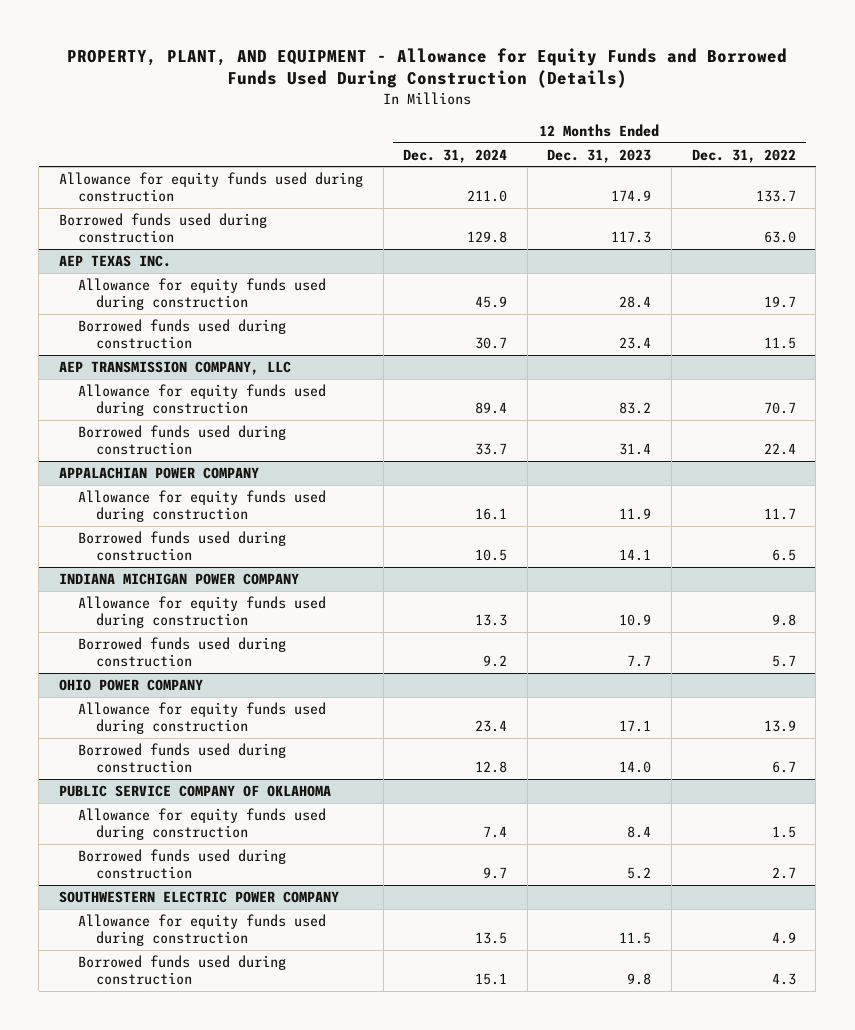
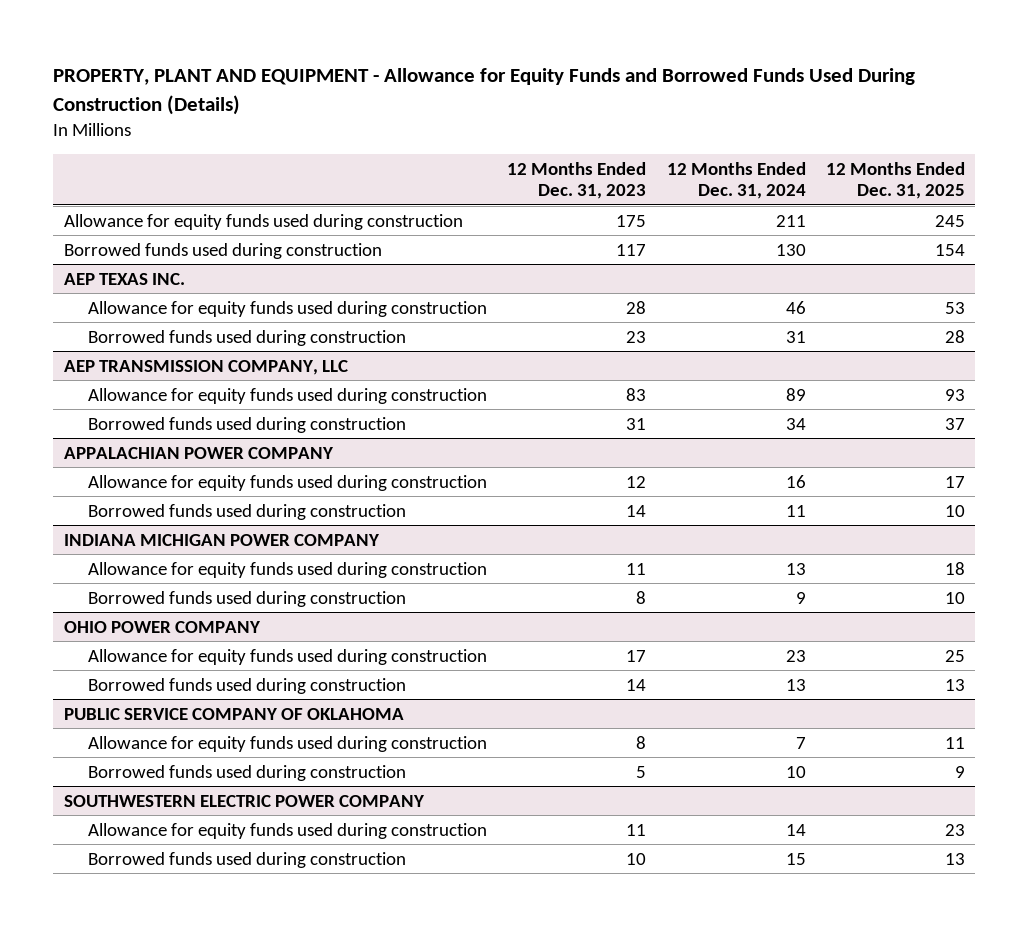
[67,47,788,89] PROPERTY, PLANT, AND EQUIPMENT - Allowance for Equity Funds and Borrowed Funds Used During Construction (Details) -> [53,67,916,115] PROPERTY, PLANT AND EQUIPMENT - Allowance for Equity Funds and Borrowed Funds Used During Construction (Details)
[691,148,796,163] Dec. 31, 2022 -> none
none -> [826,161,966,199] 12 Months Ended Dec. 31, 2025
[467,190,508,203] 211.0 -> [775,214,806,227] 211
[611,190,652,203] 174.9 -> [616,214,647,227] 175
[467,231,508,244] 129.8 -> [775,243,806,256] 130
[611,231,652,244] 117.3 -> [616,243,647,256] 117
[475,296,508,309] 45.9 -> [785,300,806,314] 46
[619,296,652,309] 28.4 -> [626,300,647,314] 28
[475,337,508,350] 30.7 -> [785,330,806,343] 31
[619,337,652,350] 23.4 -> [626,330,647,343] 23
[475,402,508,415] 89.4 -> [785,387,806,401] 89
[619,402,652,415] 83.2 -> [626,387,647,401] 83
[475,443,508,456] 33.7 -> [785,417,806,430] 34
[619,443,652,456] 31.4 -> [626,417,647,430] 31
[475,508,508,521] 16.1 -> [785,474,806,488] 16
[619,508,652,521] 11.9 -> [626,475,647,488] 12
[475,549,508,562] 10.5 -> [785,504,806,517] 11
[619,549,652,562] 14.1 -> [626,504,647,517] 14
[475,614,508,627] 13.3 -> [785,562,806,575] 13
[619,614,652,627] 10.9 -> [626,562,647,575] 11
[483,655,508,668] 9.2 -> [795,591,806,604] 9
[627,655,652,668] 7.7 -> [636,590,647,604] 8
[475,720,508,733] 23.4 -> [785,649,806,662] 23
[619,720,652,733] 17.1 -> [626,649,647,662] 17
[475,761,508,774] 12.8 -> [785,678,806,691] 13
[619,761,652,774] 14.0 -> [626,678,647,691] 14
[483,826,508,839] 7.4 -> [795,736,806,749] 7
[627,826,652,839] 8.4 -> [636,735,647,749] 8
[483,867,508,880] 9.7 -> [785,765,806,778] 10
[627,867,652,880] 5.2 -> [636,765,647,778] 5
[475,932,508,945] 13.5 -> [785,823,806,836] 14
[619,932,652,945] 11.5 -> [626,823,647,836] 11
[475,973,508,986] 15.1 -> [785,852,806,865] 15
[627,973,652,986] 9.8 -> [626,852,647,865] 10

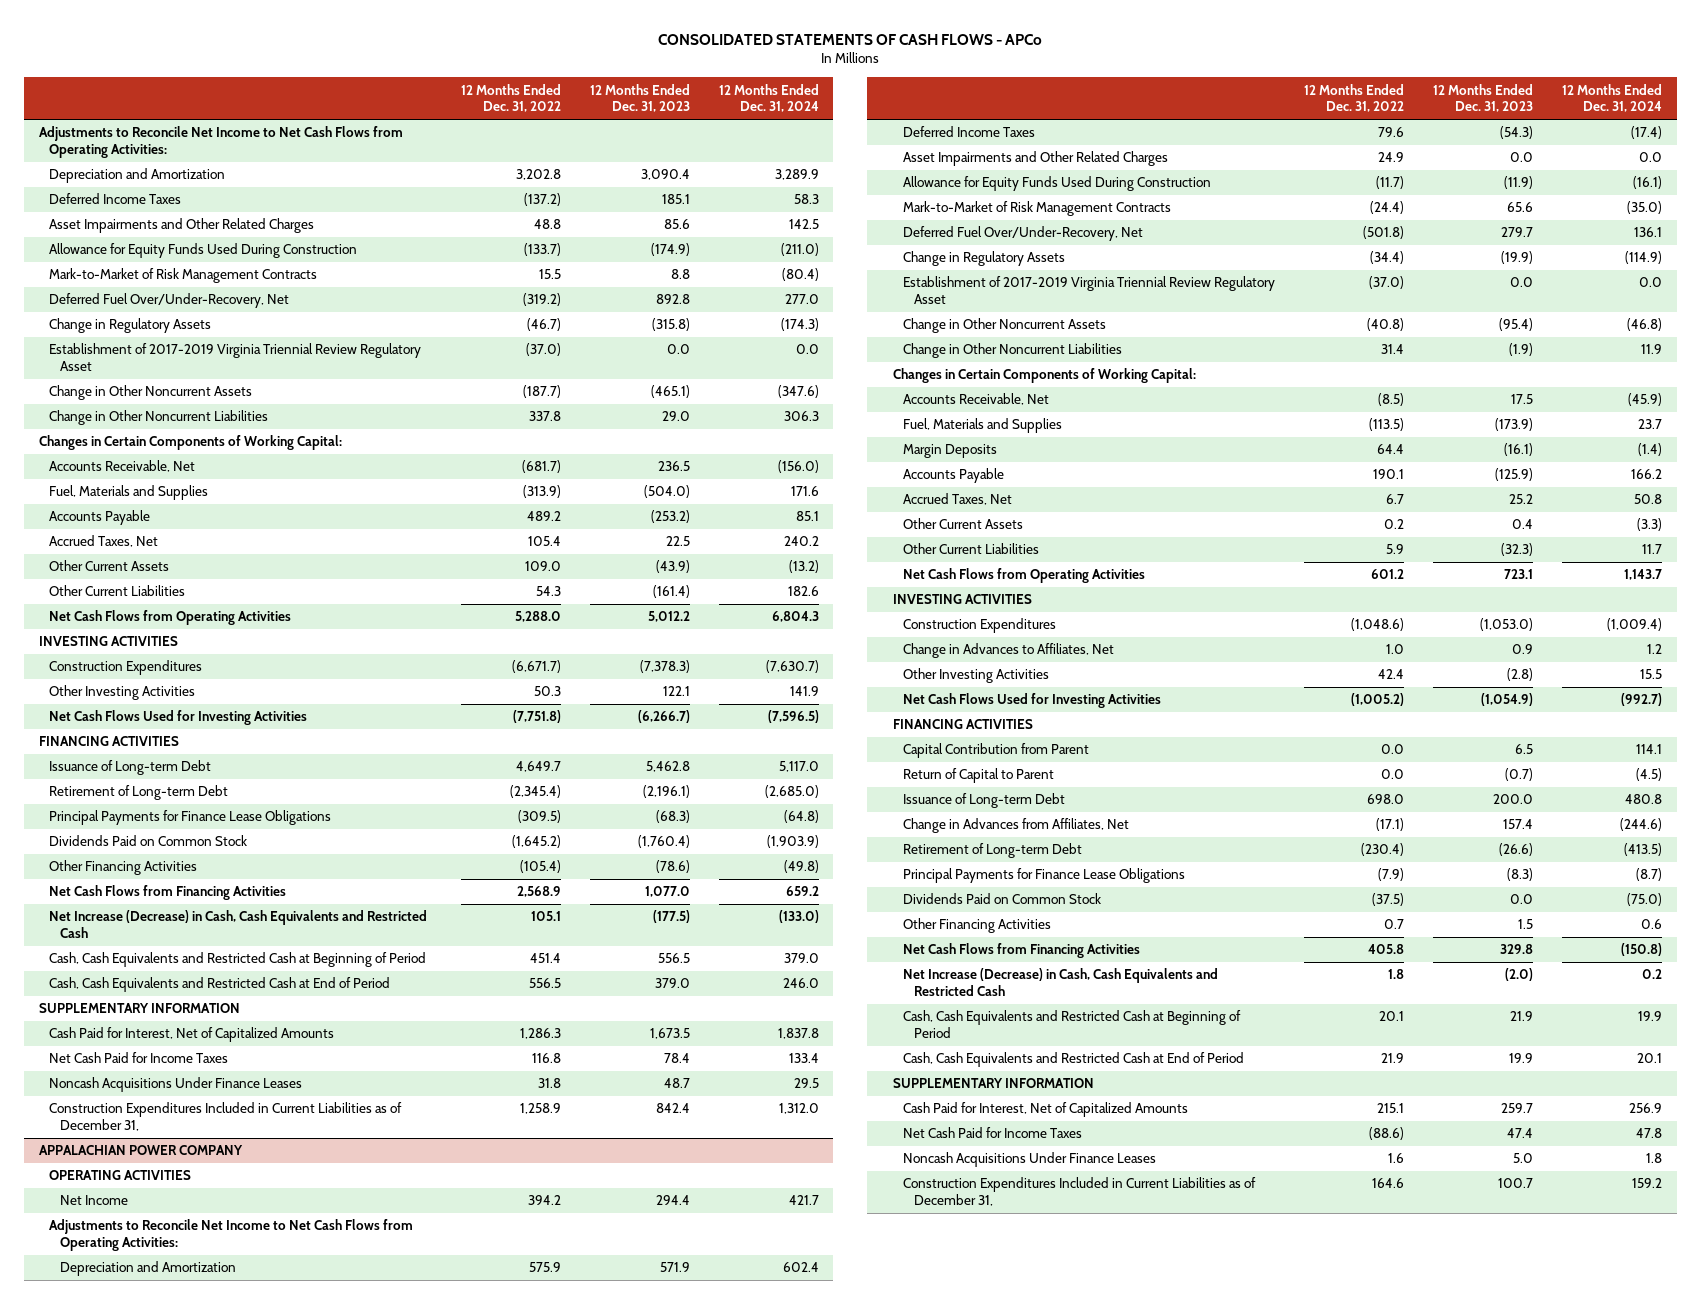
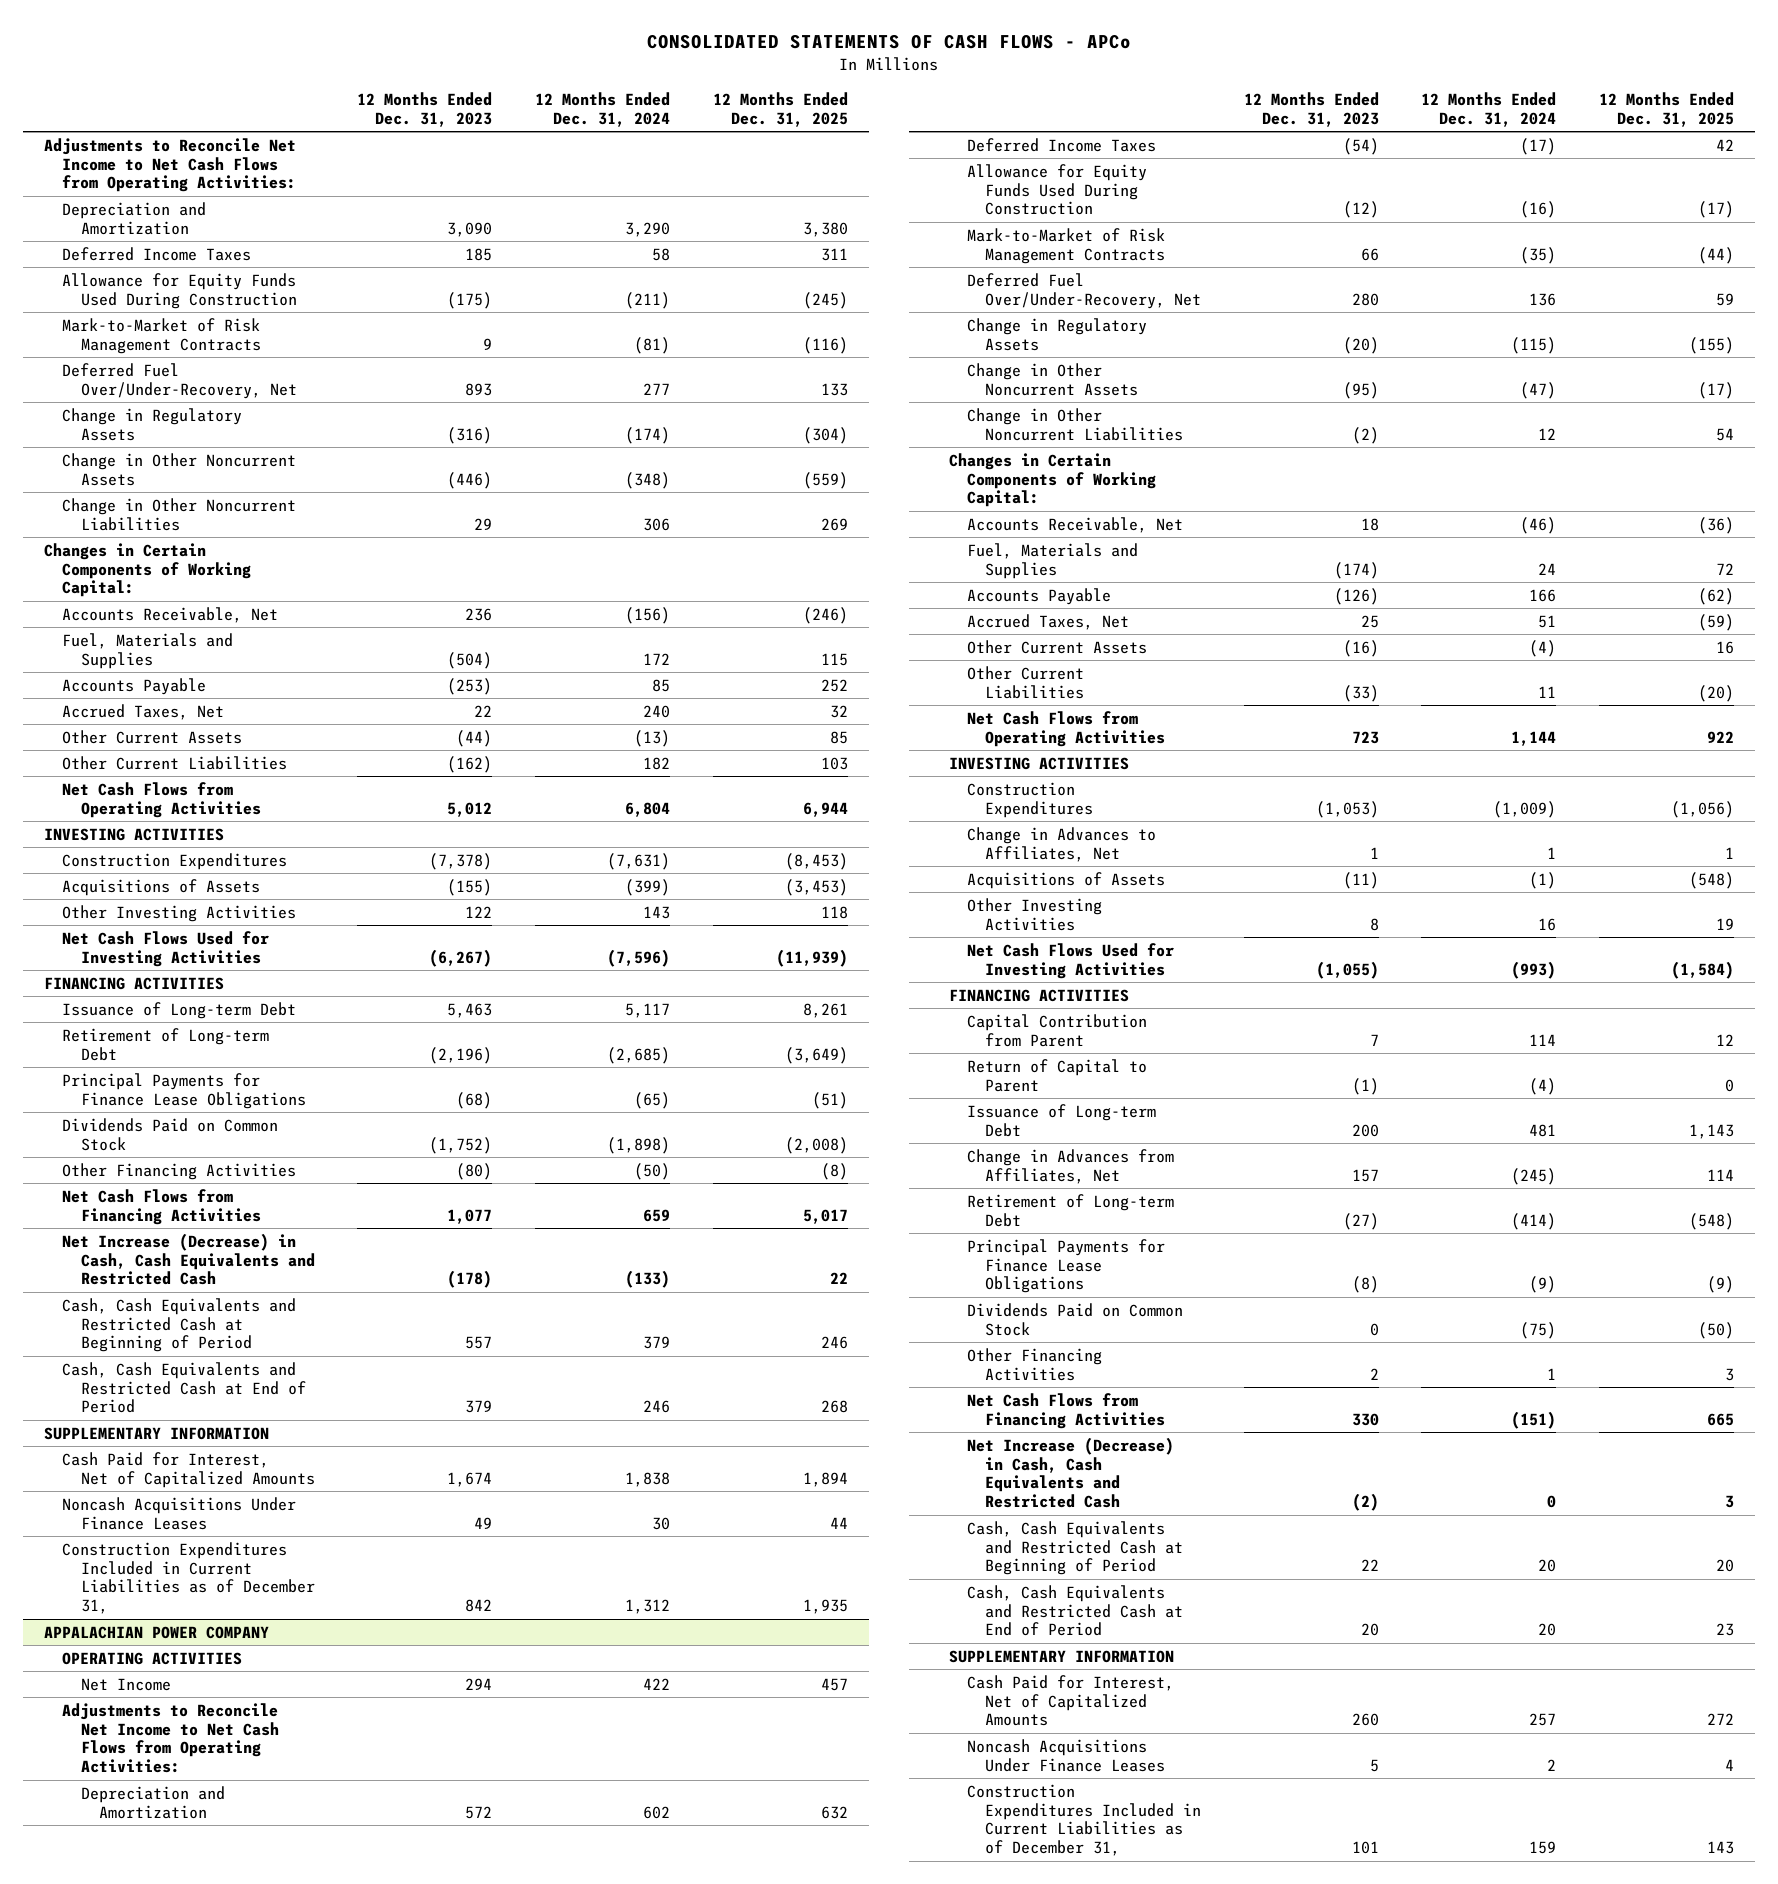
[460,83,561,113] 12 Months Ended Dec. 31, 2022 -> none
none -> [712,91,848,127] 12 Months Ended Dec. 31, 2025
[49,218,315,234] Asset Impairments and Other Related Charges -> none
[49,343,422,372] Establishment of 2017-2019 Virginia Triennial Review Regulatory Asset -> none
[640,169,690,181] 3,090.4 -> [447,221,493,237] 3,090
[774,169,819,181] 3,289.9 -> [624,221,670,237] 3,290
[661,194,690,205] 185.1 -> [465,247,493,261] 185
[793,194,819,205] 58.3 -> [651,247,670,261] 58
[650,243,690,257] (174.9) -> [447,291,493,309] (175)
[780,243,819,257] (211.0) -> [624,291,670,309] (211)
[670,269,690,280] 8.8 -> [483,337,493,350] 9
[781,268,819,282] (80.4) -> [633,336,670,354] (81)
[655,294,690,305] 892.8 -> [465,382,493,396] 893
[784,294,819,305] 277.0 -> [642,382,670,395] 277
[651,318,690,332] (315.8) -> [447,426,493,444] (316)
[780,318,819,332] (174.3) -> [624,426,670,444] (174)
[650,385,690,399] (465.1) -> [447,471,493,489] (446)
[777,385,819,399] (347.6) -> [624,471,670,489] (348)
[661,411,690,422] 29.0 -> [474,517,493,530] 29
[783,411,819,422] 306.3 -> [642,517,670,531] 306
[657,461,690,472] 236.5 -> [465,607,493,621] 236
[777,460,819,474] (156.0) -> [624,606,670,624] (156)
[643,485,690,499] (504.0) -> [447,651,493,669] (504)
[790,486,819,497] 171.6 -> [642,652,670,665] 172
[650,510,690,524] (253.2) -> [447,677,493,695] (253)
[795,511,819,522] 85.1 -> [651,678,670,692] 85
[665,536,690,547] 22.5 -> [474,704,493,717] 22
[783,536,819,547] 240.2 -> [642,704,670,718] 240
[655,560,690,574] (43.9) -> [456,729,493,747] (44)
[788,560,819,574] (13.2) -> [633,729,670,747] (13)
[652,585,690,599] (161.4) -> [447,755,493,773] (162)
[787,586,819,597] 182.6 -> [642,756,670,770] 182
[647,611,690,623] 5,012.2 -> [447,801,493,817] 5,012
[771,611,819,623] 6,804.3 -> [624,801,670,817] 6,804
[639,660,690,674] (7,378.3) -> [429,852,493,870] (7,378)
[765,660,819,674] (7,630.7) -> [606,852,670,870] (7,631)
none -> [62,878,261,896] Acquisitions of Assets
[662,686,690,697] 122.1 -> [465,905,493,918] 122
[789,686,819,697] 141.9 -> [642,905,670,919] 143
[637,710,690,724] (6,266.7) -> [429,948,493,967] (6,267)
[767,710,819,724] (7,596.5) -> [606,948,670,967] (7,596)
[645,761,690,773] 5,462.8 -> [447,1002,493,1018] 5,463
[778,761,819,773] 5,117.0 -> [624,1002,670,1018] 5,117
[642,785,690,799] (2,196.1) -> [429,1046,493,1064] (2,196)
[764,785,819,799] (2,685.0) -> [606,1046,670,1064] (2,685)
[655,810,690,824] (68.3) -> [456,1091,493,1109] (68)
[783,810,819,824] (64.8) -> [633,1091,670,1109] (65)
[637,835,690,849] (1,760.4) -> [429,1136,493,1154] (1,752)
[766,835,819,849] (1,903.9) -> [606,1136,670,1154] (1,898)
[655,860,690,874] (78.6) -> [456,1162,493,1180] (80)
[783,860,819,874] (49.8) -> [633,1162,670,1180] (50)
[644,886,690,898] 1,077.0 -> [447,1208,493,1224] 1,077
[785,886,819,897] 659.2 -> [642,1208,670,1222] 659
[652,910,690,924] (177.5) -> [447,1270,493,1289] (178)
[778,910,819,924] (133.0) -> [624,1270,670,1289] (133)
[657,953,690,964] 556.5 -> [465,1336,493,1350] 557
[783,953,819,964] 379.0 -> [642,1336,670,1350] 379
[654,978,690,989] 379.0 -> [465,1400,493,1414] 379
[782,978,819,989] 246.0 -> [642,1400,670,1414] 246
[49,1052,229,1064] Net Cash Paid for Income Taxes -> none
[649,1028,690,1040] 1,673.5 -> [447,1471,493,1487] 1,674
[777,1028,819,1040] 1,837.8 -> [624,1471,670,1487] 1,838
[663,1078,690,1089] 48.7 -> [474,1516,493,1529] 49
[793,1078,819,1089] 29.5 -> [651,1516,670,1530] 30
[655,1103,690,1114] 842.4 -> [465,1599,493,1613] 842
[778,1103,819,1115] 1,312.0 -> [624,1599,670,1615] 1,312
[655,1195,690,1206] 294.4 -> [465,1677,493,1690] 294
[788,1195,819,1206] 421.7 -> [642,1677,670,1690] 422
[903,151,1169,167] Asset Impairments and Other Related Charges -> none
[903,276,1276,305] Establishment of 2017-2019 Virginia Triennial Review Regulatory Asset -> none
[659,1262,690,1273] 571.9 -> [465,1805,493,1819] 572
[782,1262,819,1273] 602.4 -> [642,1805,670,1819] 602
[1500,126,1534,140] (54.3) -> [1342,137,1379,155] (54)
[1631,126,1663,140] (17.4) -> [1520,137,1557,155] (17)
[1504,176,1534,190] (11.9) -> [1342,201,1379,219] (12)
[1633,176,1663,190] (16.1) -> [1520,201,1557,219] (16)
[1507,202,1534,213] 65.6 -> [1360,247,1379,261] 66
[1627,201,1663,215] (35.0) -> [1520,246,1557,264] (35)
[1501,227,1534,238] 279.7 -> [1351,292,1379,306] 280
[1634,227,1663,238] 136.1 -> [1529,292,1557,306] 136
[1501,251,1534,265] (19.9) -> [1342,336,1379,354] (20)
[1625,251,1663,265] (114.9) -> [1511,336,1557,354] (115)
[1499,318,1534,332] (95.4) -> [1342,381,1379,399] (95)
[1627,318,1663,332] (46.8) -> [1520,381,1557,399] (47)
[1509,343,1534,357] (1.9) -> [1351,426,1379,444] (2)
[1641,344,1663,355] 11.9 -> [1538,427,1557,440] 12
[903,444,998,459] Margin Deposits -> none
[1511,394,1534,405] 17.5 -> [1360,517,1379,531] 18
[1628,393,1663,407] (45.9) -> [1520,516,1557,534] (46)
[1495,418,1534,432] (173.9) -> [1333,561,1379,579] (174)
[1638,419,1663,430] 23.7 -> [1538,562,1557,575] 24
[1495,468,1534,482] (125.9) -> [1333,587,1379,605] (126)
[1631,469,1663,480] 166.2 -> [1529,588,1557,602] 166
[1509,494,1534,505] 25.2 -> [1360,614,1379,628] 25
[1634,494,1663,505] 50.8 -> [1538,614,1557,628] 51
[1512,519,1534,530] 0.4 -> [1342,639,1379,657] (16)
[1637,518,1663,532] (3.3) -> [1529,639,1557,657] (4)
[1501,543,1534,557] (32.3) -> [1342,684,1379,702] (33)
[1642,544,1663,555] 11.7 -> [1538,685,1557,698] 11
[1504,569,1534,580] 723.1 -> [1351,730,1379,744] 723
[1624,569,1663,581] 1,143.7 -> [1511,730,1557,746] 1,144
[1480,618,1534,632] (1,053.0) -> [1315,800,1379,818] (1,053)
[1607,618,1663,632] (1,009.4) -> [1493,800,1557,818] (1,009)
[1512,644,1534,655] 0.9 -> [1369,846,1379,859] 1
[1647,644,1663,655] 1.2 -> [1547,846,1557,859] 1
none -> [966,871,1165,889] Acquisitions of Assets
[1507,668,1534,682] (2.8) -> [1369,917,1379,931] 8
[1640,669,1663,680] 15.5 -> [1538,917,1557,931] 16
[1481,693,1534,707] (1,054.9) -> [1315,960,1379,979] (1,055)
[1621,693,1663,707] (992.7) -> [1511,960,1557,979] (993)
[1515,744,1534,755] 6.5 -> [1369,1033,1379,1046] 7
[1636,744,1663,755] 114.1 -> [1529,1033,1557,1046] 114
[1505,768,1534,782] (0.7) -> [1351,1077,1379,1095] (1)
[1636,768,1663,782] (4.5) -> [1529,1077,1557,1095] (4)
[1493,794,1534,805] 200.0 -> [1351,1123,1379,1137] 200
[1625,794,1663,805] 480.8 -> [1529,1123,1557,1137] 481
[1503,819,1534,830] 157.4 -> [1351,1168,1379,1182] 157
[1620,818,1663,832] (244.6) -> [1511,1167,1557,1185] (245)
[1499,843,1534,857] (26.6) -> [1342,1212,1379,1230] (27)
[1624,843,1663,857] (413.5) -> [1511,1212,1557,1230] (414)
[1507,868,1534,882] (8.3) -> [1351,1276,1379,1294] (8)
[1636,868,1663,882] (8.7) -> [1529,1276,1557,1294] (9)
[1510,894,1534,905] 0.0 -> [1369,1322,1379,1336] 0
[1627,893,1663,907] (75.0) -> [1520,1321,1557,1339] (75)
[1518,919,1534,930] 1.5 -> [1369,1367,1379,1380] 2
[1641,919,1663,930] 0.6 -> [1547,1367,1557,1380] 1
[1500,944,1534,955] 329.8 -> [1351,1412,1379,1426] 330
[1621,943,1663,957] (150.8) -> [1511,1410,1557,1429] (151)
[1505,968,1534,982] (2.0) -> [1351,1493,1379,1512] (2)
[1642,969,1663,980] 0.2 -> [1547,1495,1557,1509] 0
[1510,1011,1534,1022] 21.9 -> [1360,1559,1379,1572] 22
[1638,1011,1663,1022] 19.9 -> [1538,1559,1557,1573] 20
[1509,1053,1534,1064] 19.9 -> [1360,1623,1379,1637] 20
[1637,1053,1663,1064] 20.1 -> [1538,1623,1557,1637] 20
[903,1127,1083,1139] Net Cash Paid for Income Taxes -> none
[1501,1103,1534,1114] 259.7 -> [1351,1713,1379,1727] 260
[1629,1103,1663,1114] 256.9 -> [1529,1713,1557,1727] 257
[1513,1153,1534,1164] 5.0 -> [1369,1758,1379,1772] 5
[1646,1153,1663,1164] 1.8 -> [1547,1758,1557,1771] 2
[1498,1178,1534,1189] 100.7 -> [1351,1841,1379,1855] 101
[1632,1178,1663,1189] 159.2 -> [1529,1841,1557,1855] 159

